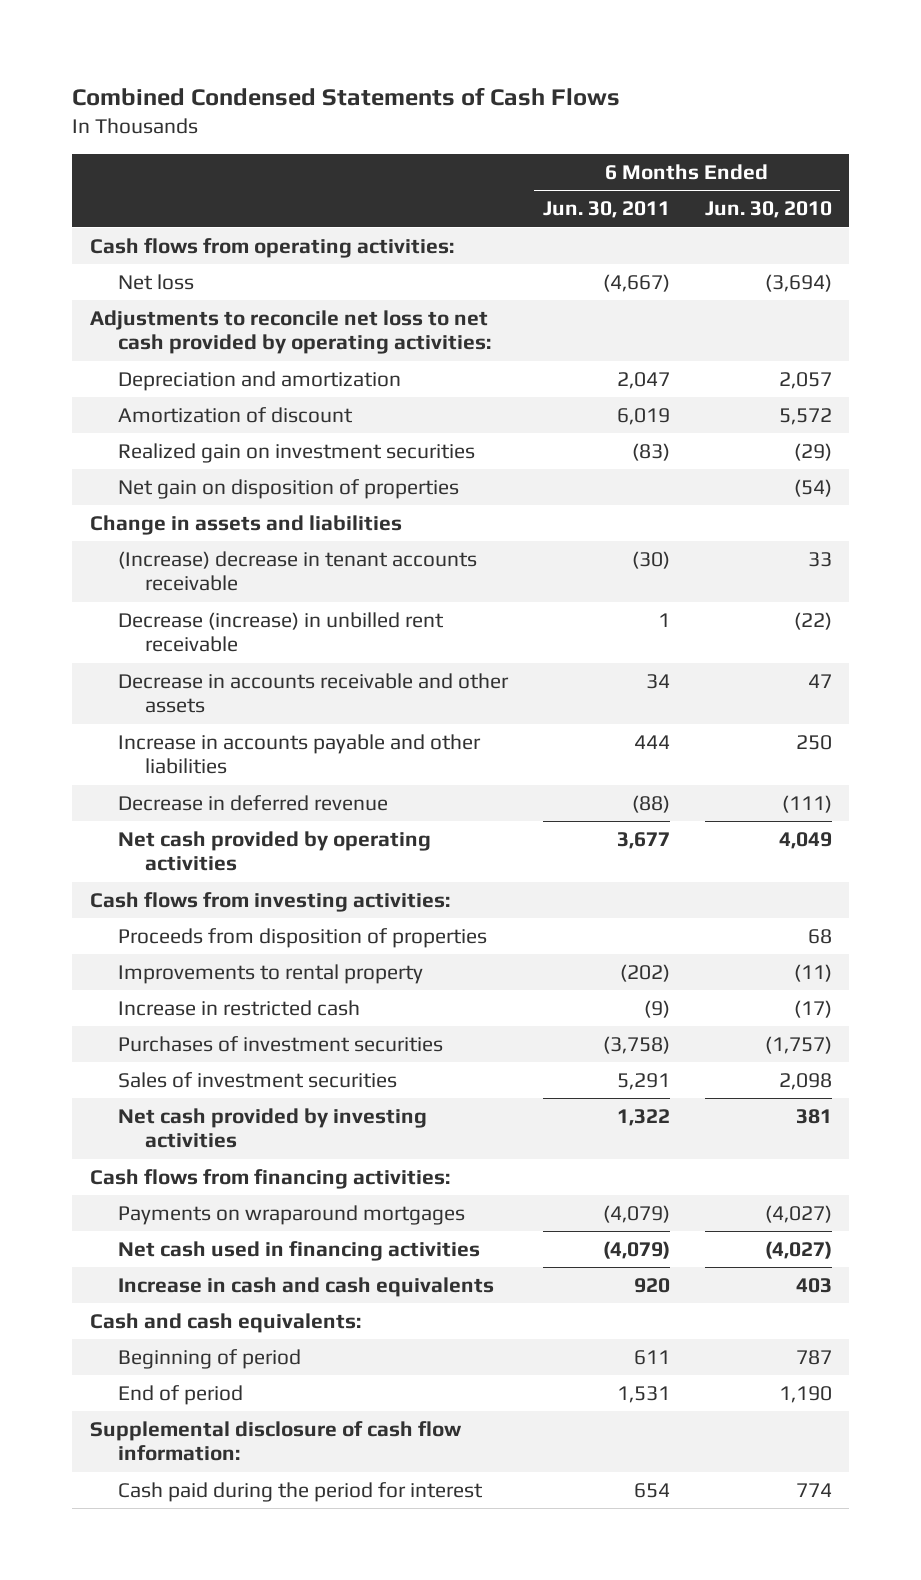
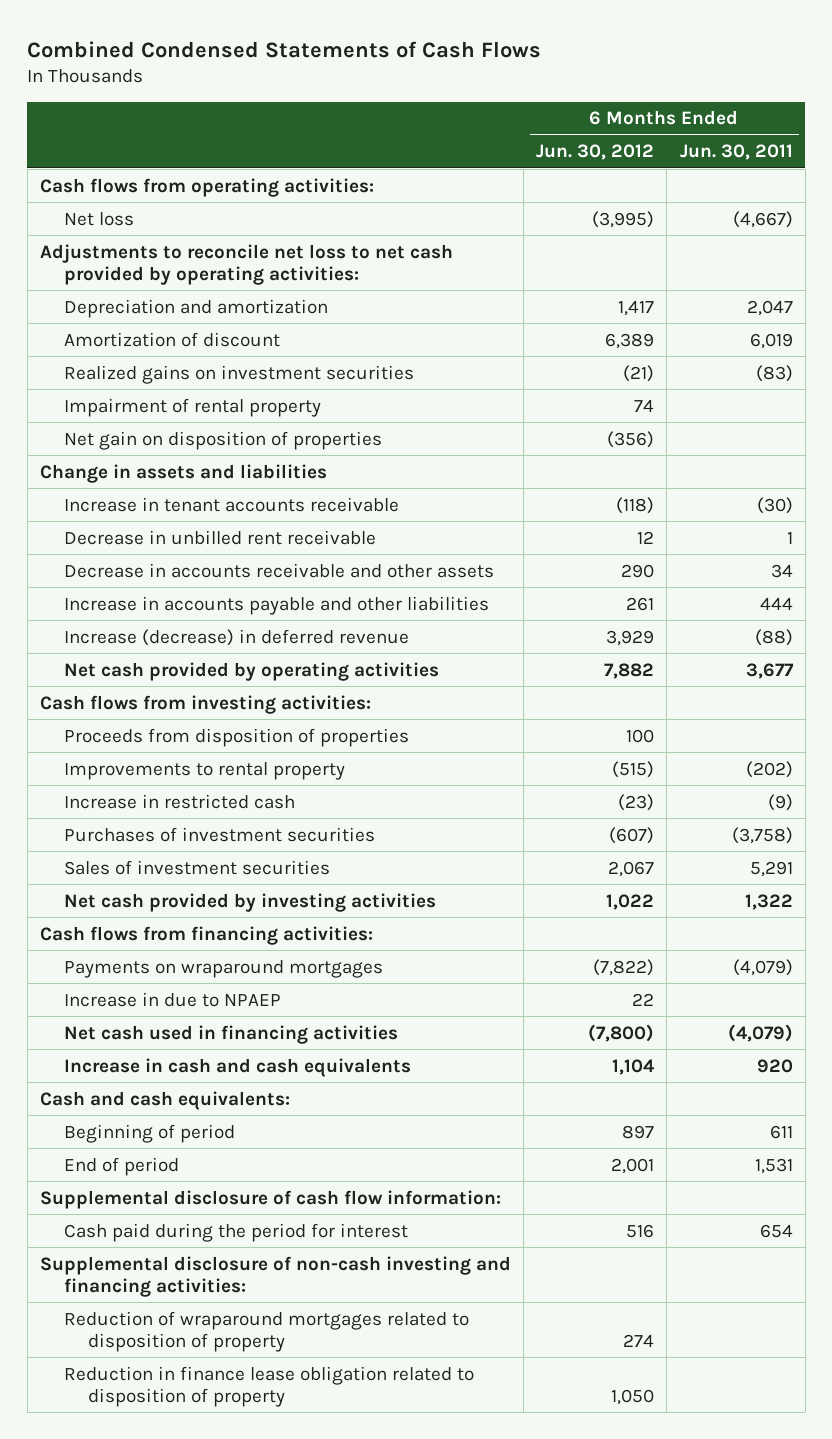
[704,201,832,219] Jun. 30, 2010 -> none
none -> [536,144,655,161] Jun. 30, 2012
[117,442,475,463] Realized gain on investment securities -> [63,364,414,384] Realized gains on investment securities
none -> [63,397,321,417] Impairment of rental property
[117,550,477,592] (Increase) decrease in tenant accounts receivable -> [63,496,399,512] Increase in tenant accounts receivable
[117,611,444,653] Decrease (increase) in unbilled rent receivable -> [63,529,376,545] Decrease in unbilled rent receivable
[117,794,388,811] Decrease in deferred revenue -> [63,628,409,646] Increase (decrease) in deferred revenue
none -> [63,991,281,1007] Increase in due to NPAEP
none -> [39,1255,511,1297] Supplemental disclosure of non-cash investing and financing activities:
none -> [63,1310,469,1352] Reduction of wraparound mortgages related to disposition of property
none -> [63,1365,474,1407] Reduction in finance lease obligation related to disposition of property

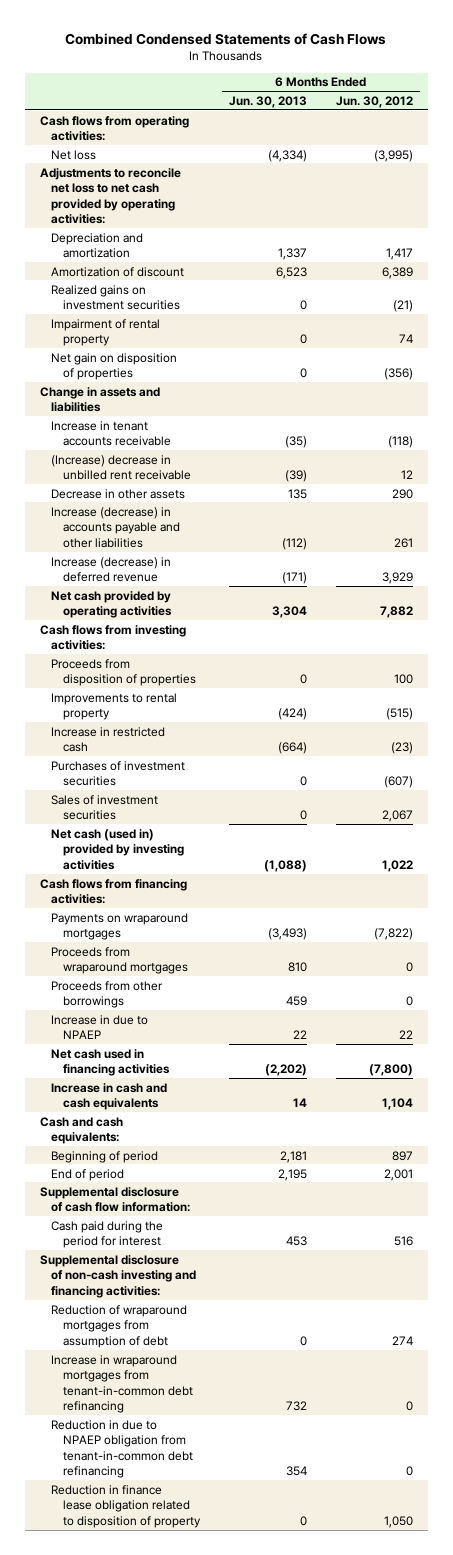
[679,144,793,161] Jun. 30, 2011 -> none
none -> [229,95,308,108] Jun. 30, 2013
[63,529,376,545] Decrease in unbilled rent receivable -> [51,454,192,481] (Increase) decrease in unbilled rent receivable
[63,562,494,578] Decrease in accounts receivable and other assets -> [51,488,186,499] Decrease in other assets
[63,595,489,615] Increase in accounts payable and other liabilities -> [51,506,181,548] Increase (decrease) in accounts payable and other liabilities
[63,892,436,912] Net cash provided by investing activities -> [51,828,185,870] Net cash (used in) provided by investing activities
none -> [51,946,189,975] Proceeds from wraparound mortgages
none -> [51,980,164,1009] Proceeds from other borrowings
[63,1310,469,1352] Reduction of wraparound mortgages related to disposition of property -> [51,1304,188,1348] Reduction of wraparound mortgages from assumption of debt
none -> [51,1354,194,1414] Increase in wraparound mortgages from tenant-in-common debt refinancing
none -> [51,1419,194,1479] Reduction in due to NPAEP obligation from tenant-in-common debt refinancing

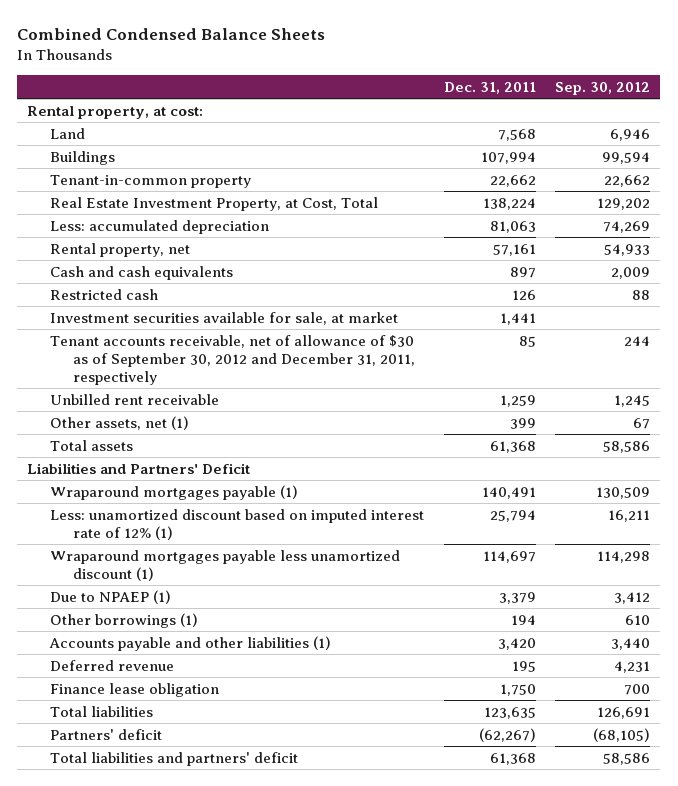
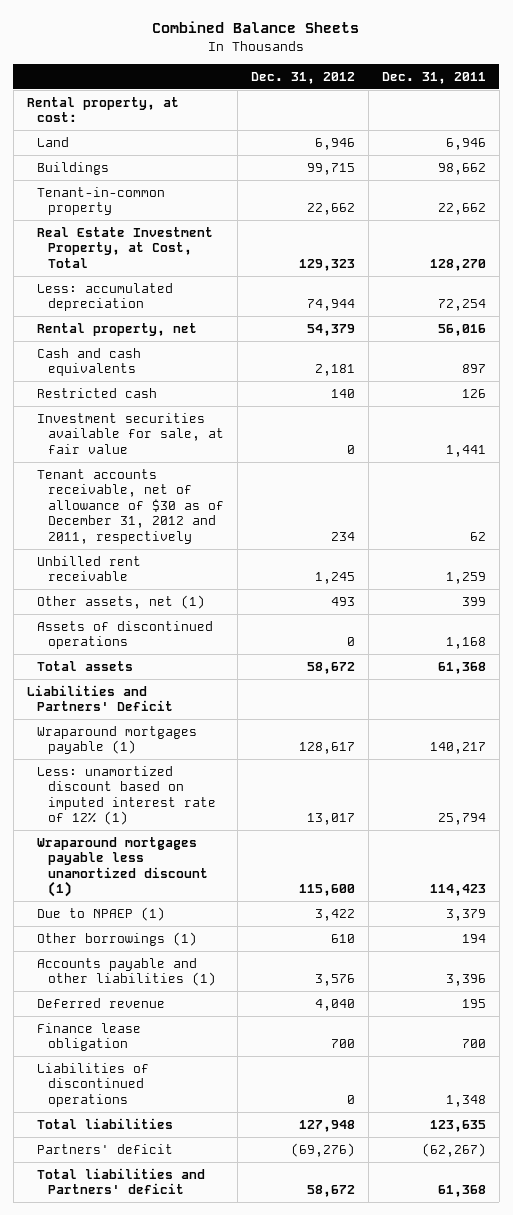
[17,28,326,41] Combined Condensed Balance Sheets -> [152,21,360,34] Combined Balance Sheets
[555,81,651,95] Sep. 30, 2012 -> none
none -> [250,71,355,84] Dec. 31, 2012
[497,128,536,141] 7,568 -> [445,138,486,151] 6,946
[480,151,536,164] 107,994 -> [437,163,486,176] 98,662
[482,197,536,210] 138,224 -> [429,258,486,271] 128,270
[489,220,536,233] 81,063 -> [437,299,486,312] 72,254
[492,243,536,256] 57,161 -> [437,324,486,337] 56,016
[50,311,399,325] Investment securities available for sale, at market -> [37,413,224,454] Investment securities available for sale, at fair value
[50,334,416,385] Tenant accounts receivable, net of allowance of $30 as of September 30, 2012 and December 31, 2011, respectively -> [37,469,224,544] Tenant accounts receivable, net of allowance of $30 as of December 31, 2012 and 2011, respectively
[518,335,536,347] 85 -> [469,531,486,541] 62
none -> [37,621,214,650] Assets of discontinued operations
[481,486,536,499] 140,491 -> [429,742,486,755] 140,217
[482,550,536,563] 114,697 -> [429,884,486,897] 114,423
[497,637,536,650] 3,420 -> [445,974,486,987] 3,396
[499,683,536,696] 1,750 -> [461,1039,486,1049] 700
none -> [37,1063,150,1107] Liabilities of discontinued operations
[50,751,299,766] Total liabilities and partners' deficit -> [37,1168,206,1195] Total liabilities and Partners' deficit

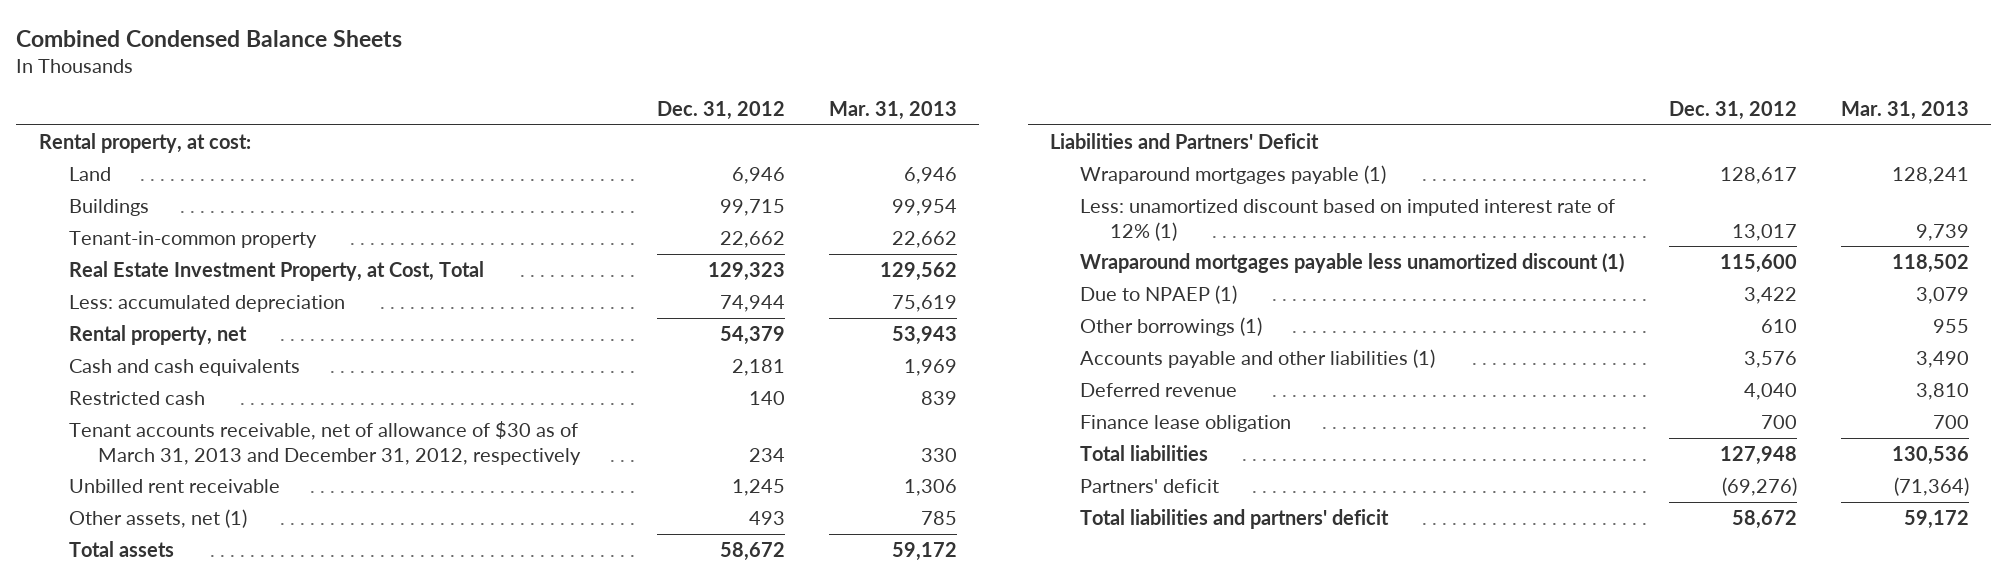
[152,21,360,34] Combined Balance Sheets -> [16,29,403,47] Combined Condensed Balance Sheets
[381,71,486,84] Dec. 31, 2011 -> none
none -> [829,100,958,120] Mar. 31, 2013
[37,413,224,454] Investment securities available for sale, at fair value -> none
[37,469,224,544] Tenant accounts receivable, net of allowance of $30 as of December 31, 2012 and 2011, respectively -> [68,420,582,465] Tenant accounts receivable, net of allowance of $30 as of March 31, 2013 and December 31, 2012, respectively
[37,621,214,650] Assets of discontinued operations -> none
[37,1063,150,1107] Liabilities of discontinued operations -> none
[37,1168,206,1195] Total liabilities and Partners' deficit -> [1080,508,1390,529] Total liabilities and partners' deficit

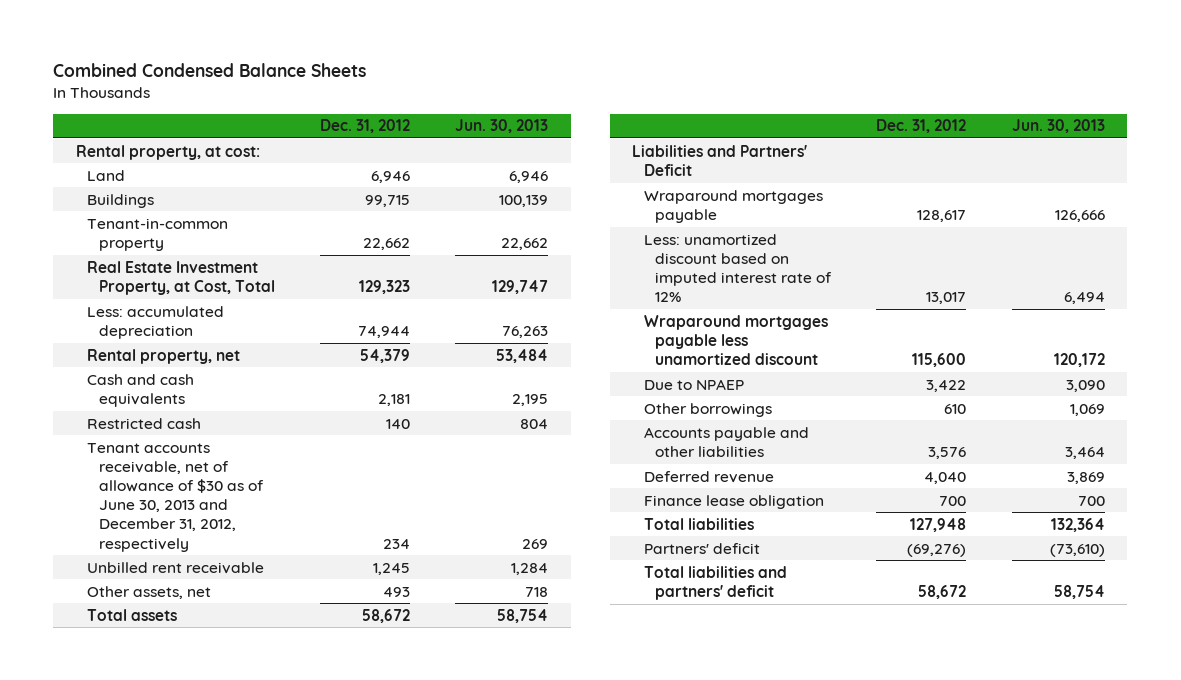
[829,100,958,120] Mar. 31, 2013 -> none
none -> [455,119,549,134] Jun. 30, 2013
[68,420,582,465] Tenant accounts receivable, net of allowance of $30 as of March 31, 2013 and December 31, 2012, respectively -> [87,442,264,552] Tenant accounts receivable, net of allowance of $30 as of June 30, 2013 and December 31, 2012, respectively
[68,508,247,528] Other assets, net (1) -> [87,585,212,599] Other assets, net
[1080,164,1387,184] Wraparound mortgages payable (1) -> [643,189,823,223] Wraparound mortgages payable
[1080,198,1616,241] Less: unamortized discount based on imputed interest rate of 12% (1) -> [643,233,832,303] Less: unamortized discount based on imputed interest rate of 12%
[1080,252,1625,273] Wraparound mortgages payable less unamortized discount (1) -> [643,314,828,366] Wraparound mortgages payable less unamortized discount
[1080,284,1238,304] Due to NPAEP (1) -> [643,378,744,390] Due to NPAEP
[1080,316,1263,336] Other borrowings (1) -> [643,402,772,417] Other borrowings
[1080,348,1436,368] Accounts payable and other liabilities (1) -> [643,426,809,457] Accounts payable and other liabilities

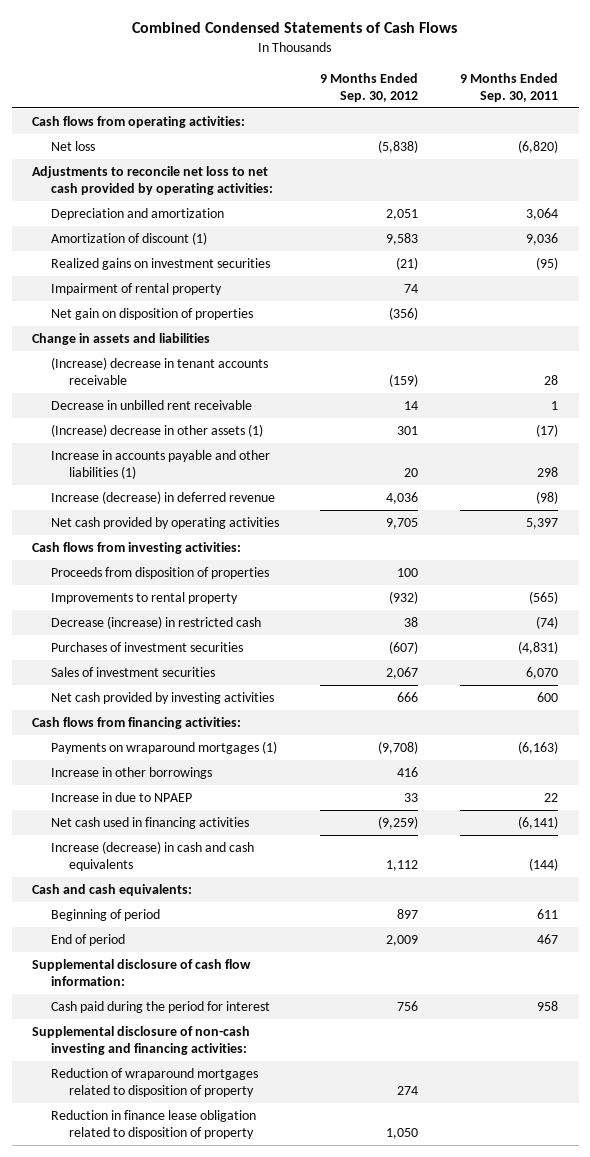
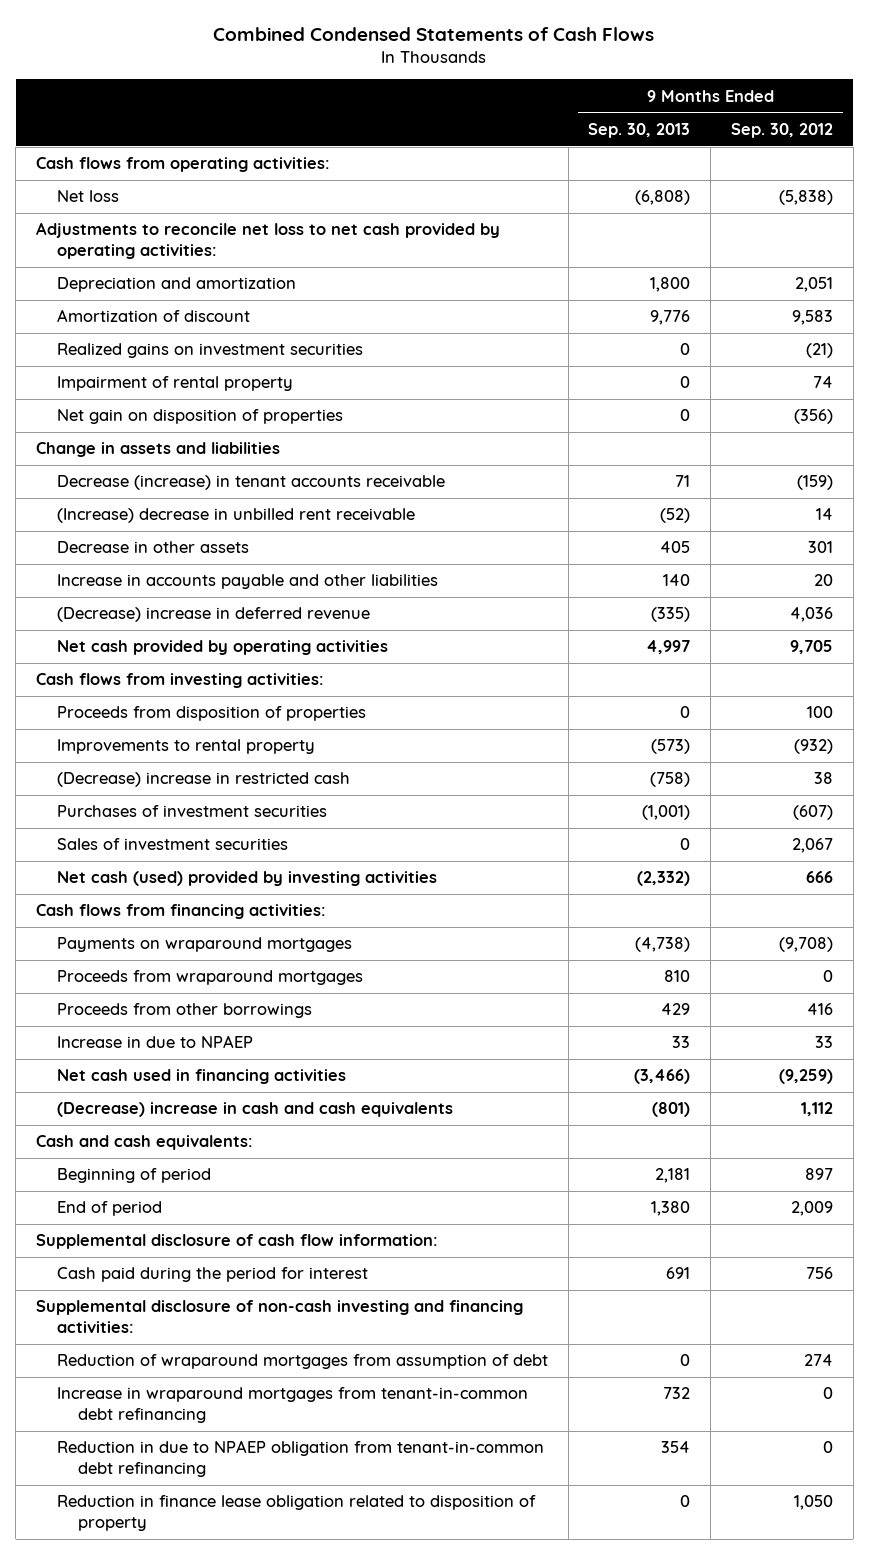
[459,72,558,103] 9 Months Ended Sep. 30, 2011 -> none
none -> [588,123,691,139] Sep. 30, 2013
[50,231,207,245] Amortization of discount (1) -> [56,309,250,323] Amortization of discount
[50,356,268,386] (Increase) decrease in tenant accounts receivable -> [56,475,445,491] Decrease (increase) in tenant accounts receivable
[50,399,252,410] Decrease in unbilled rent receivable -> [56,508,415,524] (Increase) decrease in unbilled rent receivable
[50,423,263,437] (Increase) decrease in other assets (1) -> [56,541,249,554] Decrease in other assets
[50,449,270,480] Increase in accounts payable and other liabilities (1) -> [56,574,438,590] Increase in accounts payable and other liabilities
[50,490,275,504] Increase (decrease) in deferred revenue -> [56,607,370,623] (Decrease) increase in deferred revenue
[50,615,261,629] Decrease (increase) in restricted cash -> [56,772,350,788] (Decrease) increase in restricted cash
[50,691,274,704] Net cash provided by investing activities -> [56,871,437,887] Net cash (used) provided by investing activities
[50,740,277,754] Payments on wraparound mortgages (1) -> [56,937,352,953] Payments on wraparound mortgages
none -> [56,970,363,986] Proceeds from wraparound mortgages
[50,766,212,779] Increase in other borrowings -> [56,1003,312,1019] Proceeds from other borrowings
[50,840,254,872] Increase (decrease) in cash and cash equivalents -> [56,1102,453,1118] (Decrease) increase in cash and cash equivalents
[50,1067,258,1098] Reduction of wraparound mortgages related to disposition of property -> [56,1354,548,1370] Reduction of wraparound mortgages from assumption of debt
none -> [56,1387,528,1424] Increase in wraparound mortgages from tenant-in-common debt refinancing
none -> [56,1440,544,1478] Reduction in due to NPAEP obligation from tenant-in-common debt refinancing

